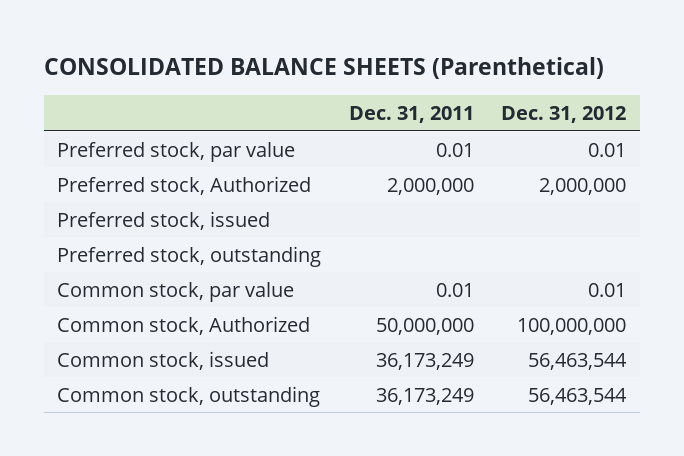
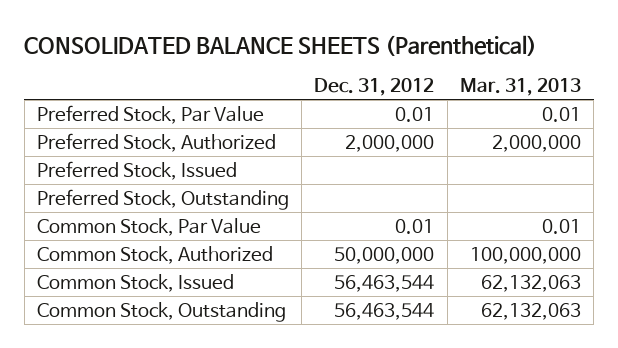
[348,105,474,123] Dec. 31, 2011 -> none
none -> [460,78,582,97] Mar. 31, 2013
[57,141,296,162] Preferred stock, par value -> [36,104,264,124] Preferred Stock, Par Value
[57,175,312,195] Preferred stock, Authorized -> [36,132,276,152] Preferred Stock, Authorized
[57,210,271,230] Preferred stock, issued -> [36,160,237,180] Preferred Stock, Issued
[57,245,322,267] Preferred stock, outstanding -> [36,188,289,210] Preferred Stock, Outstanding
[57,281,295,302] Common stock, par value -> [36,217,261,236] Common Stock, Par Value
[57,315,311,335] Common stock, Authorized -> [36,245,273,264] Common Stock, Authorized
[517,317,627,335] 100,000,000 -> [334,246,435,264] 50,000,000
[57,350,270,370] Common stock, issued -> [36,273,234,292] Common Stock, Issued
[57,385,321,407] Common stock, outstanding -> [36,301,286,322] Common Stock, Outstanding

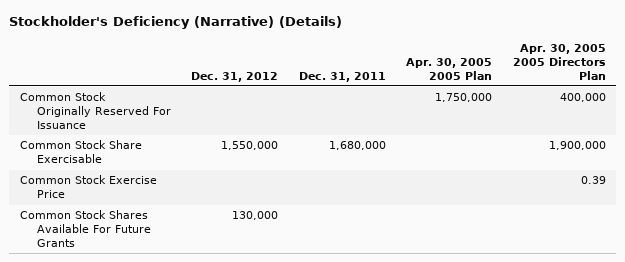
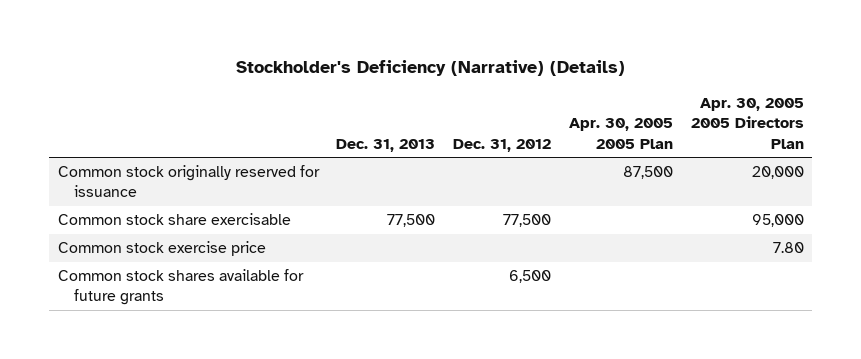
[298,71,386,82] Dec. 31, 2011 -> none
none -> [336,138,436,152] Dec. 31, 2013
[19,92,172,130] Common Stock Originally Reserved For Issuance -> [57,165,320,198] Common stock originally reserved for issuance
[435,93,493,103] 1,750,000 -> [622,166,673,180] 87,500
[559,93,606,103] 400,000 -> [751,166,804,180] 20,000
[19,140,142,164] Common Stock Share Exercisable -> [57,213,291,226] Common stock share exercisable
[221,141,279,151] 1,550,000 -> [503,214,552,228] 77,500
[548,141,606,151] 1,900,000 -> [751,214,804,228] 95,000
[19,175,157,199] Common Stock Exercise Price -> [57,241,266,257] Common stock exercise price
[580,176,606,185] 0.39 -> [772,242,804,254] 7.80
[19,210,152,248] Common Stock Shares Available For Future Grants -> [57,269,304,306] Common stock shares available for future grants
[232,211,279,221] 130,000 -> [509,270,552,284] 6,500

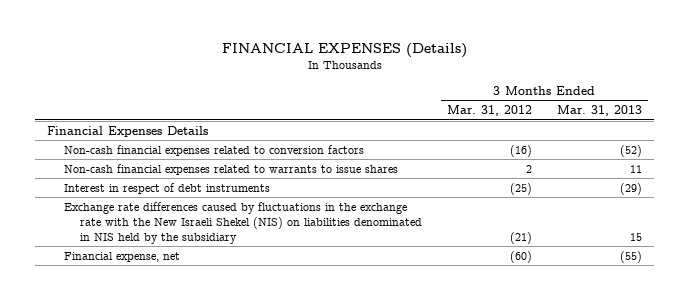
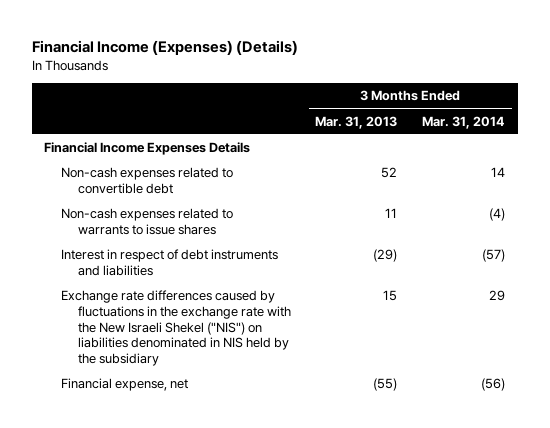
[221,43,467,59] FINANCIAL EXPENSES (Details) -> [31,40,298,56] Financial Income (Expenses) (Details)
[447,105,533,117] Mar. 31, 2012 -> none
none -> [422,115,506,129] Mar. 31, 2014
[47,125,209,137] Financial Expenses Details -> [44,142,251,156] Financial Income Expenses Details
[63,144,364,156] Non-cash financial expenses related to conversion factors -> [60,167,233,194] Non-cash expenses related to convertible debt
[619,144,642,157] (52) -> [381,167,398,179] 52
[63,163,398,175] Non-cash financial expenses related to warrants to issue shares -> [60,208,233,235] Non-cash expenses related to warrants to issue shares
[63,182,270,194] Interest in respect of debt instruments -> [60,249,278,276] Interest in respect of debt instruments and liabilities
[63,201,423,244] Exchange rate differences caused by fluctuations in the exchange rate with the New Israeli Shekel (NIS) on liabilities denominated in NIS held by the subsidiary -> [60,290,291,366] Exchange rate differences caused by fluctuations in the exchange rate with the New Israeli Shekel ("NIS") on liabilities denominated in NIS held by the subsidiary

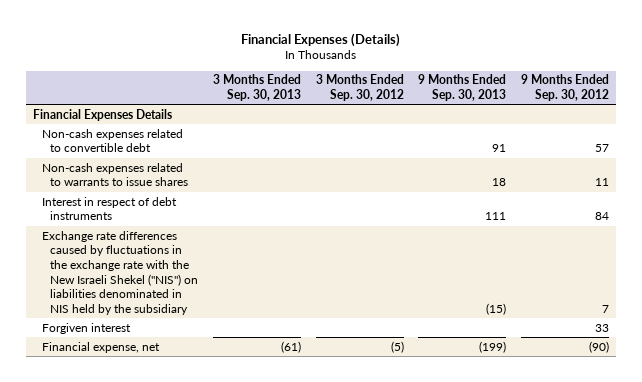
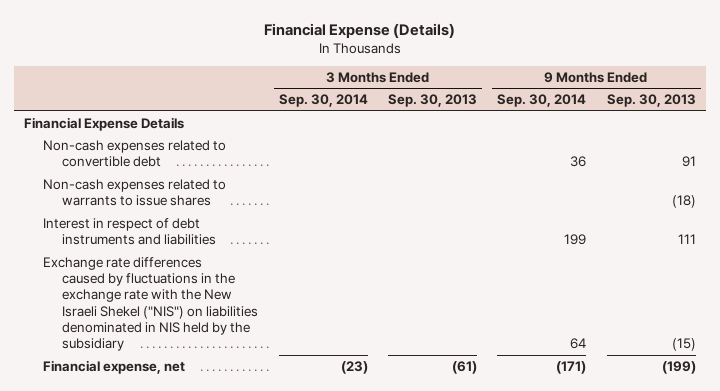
[241,32,401,47] Financial Expenses (Details) -> [263,22,455,38] Financial Expense (Details)
[315,74,404,102] 3 Months Ended Sep. 30, 2012 -> none
[520,74,609,102] 9 Months Ended Sep. 30, 2012 -> none
none -> [278,94,368,108] Sep. 30, 2014
none -> [497,94,587,108] Sep. 30, 2014
[33,108,173,121] Financial Expenses Details -> [24,116,185,131] Financial Expense Details
[492,178,507,187] 18 -> [671,195,696,209] (18)
[41,196,177,221] Interest in respect of debt instruments -> [43,217,217,246] Interest in respect of debt instruments and liabilities
[41,322,131,334] Forgiven interest -> none

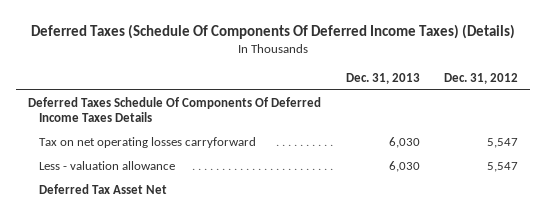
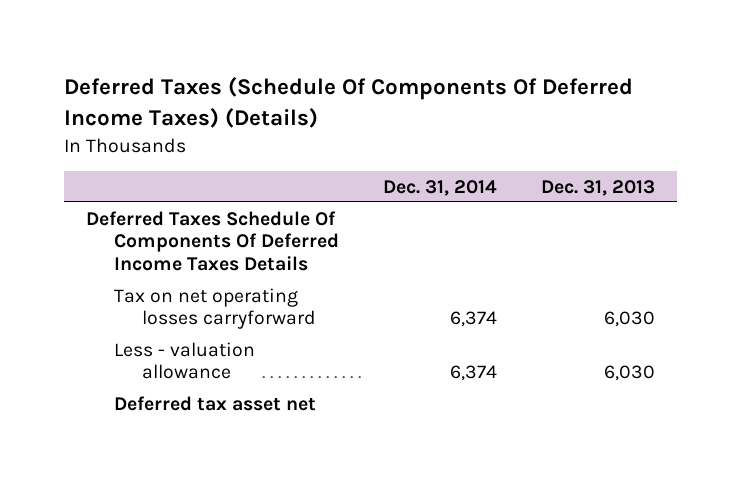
[444,72,519,84] Dec. 31, 2012 -> none
none -> [382,179,497,196] Dec. 31, 2014
[38,184,167,195] Deferred Tax Asset Net -> [113,395,316,411] Deferred tax asset net

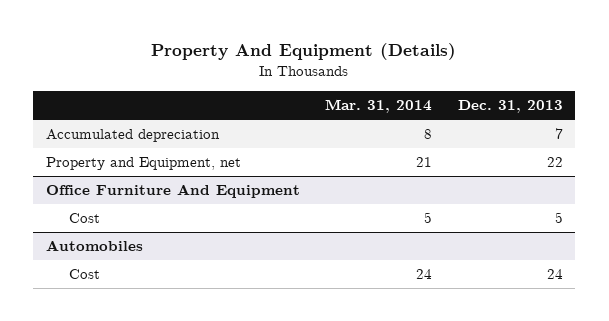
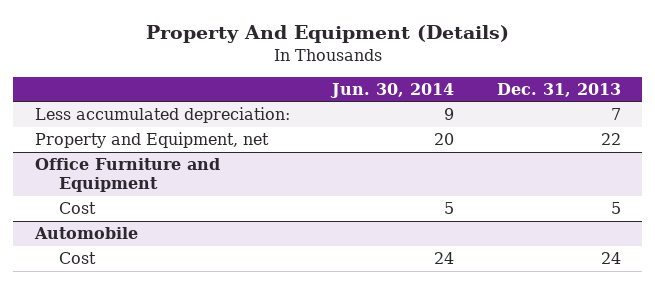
[325,99,433,114] Mar. 31, 2014 -> none
none -> [330,82,455,98] Jun. 30, 2014
[45,129,220,143] Accumulated depreciation -> [34,107,290,124] Less accumulated depreciation:
[45,184,300,199] Office Furniture And Equipment -> [34,158,220,193] Office Furniture and Equipment
[45,240,143,252] Automobiles -> none
none -> [33,227,138,240] Automobile

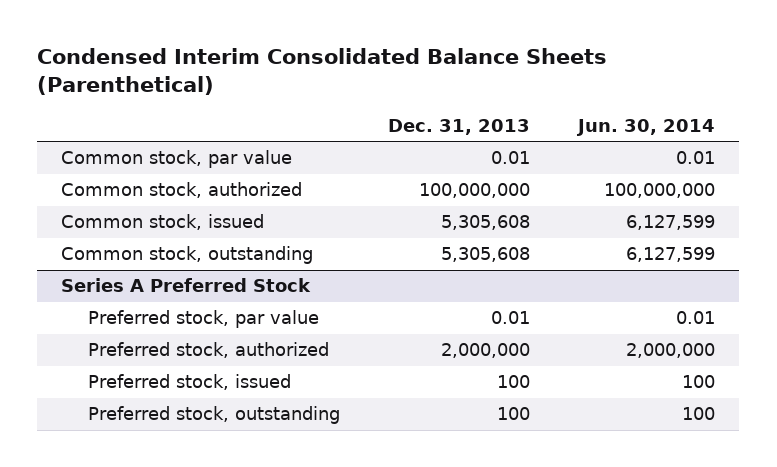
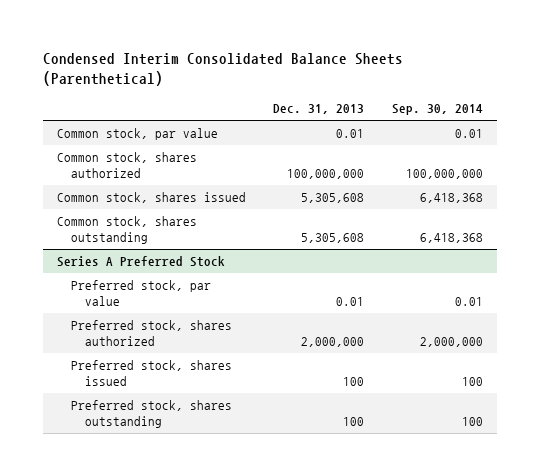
[576,118,716,136] Jun. 30, 2014 -> none
none -> [391,104,483,116] Sep. 30, 2014
[61,182,303,199] Common stock, authorized -> [56,152,197,179] Common stock, shares authorized
[61,214,265,231] Common stock, issued -> [56,192,246,204] Common stock, shares issued
[61,246,314,265] Common stock, outstanding -> [56,216,197,245] Common stock, shares outstanding
[87,342,329,359] Preferred stock, authorized -> [70,320,232,347] Preferred stock, shares authorized
[87,374,291,391] Preferred stock, issued -> [70,360,232,387] Preferred stock, shares issued
[87,406,340,425] Preferred stock, outstanding -> [70,400,232,429] Preferred stock, shares outstanding

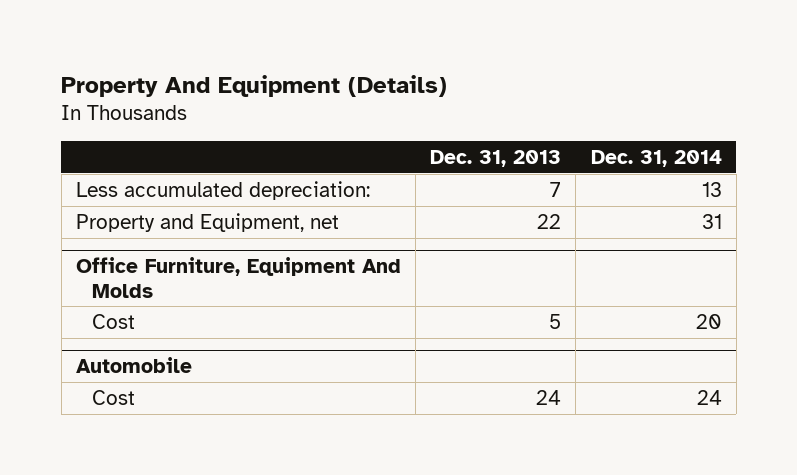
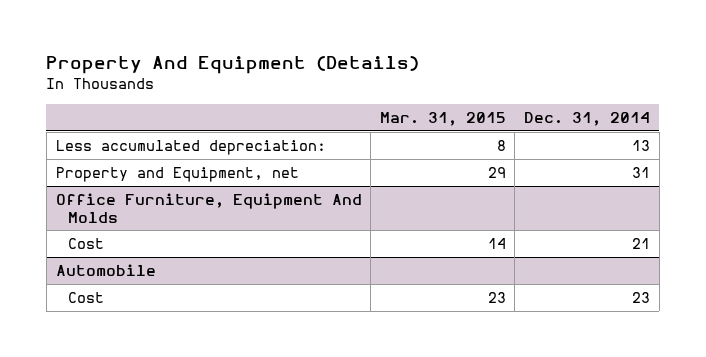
[430,149,562,167] Dec. 31, 2013 -> none
none -> [379,111,506,126] Mar. 31, 2015
[695,313,722,329] 20 -> [632,237,651,249] 21
[696,389,722,405] 24 -> [632,291,651,303] 23

